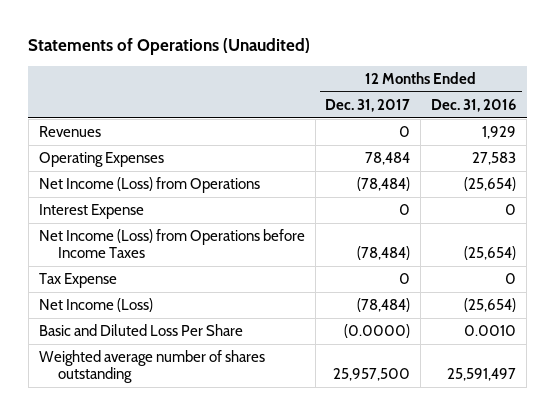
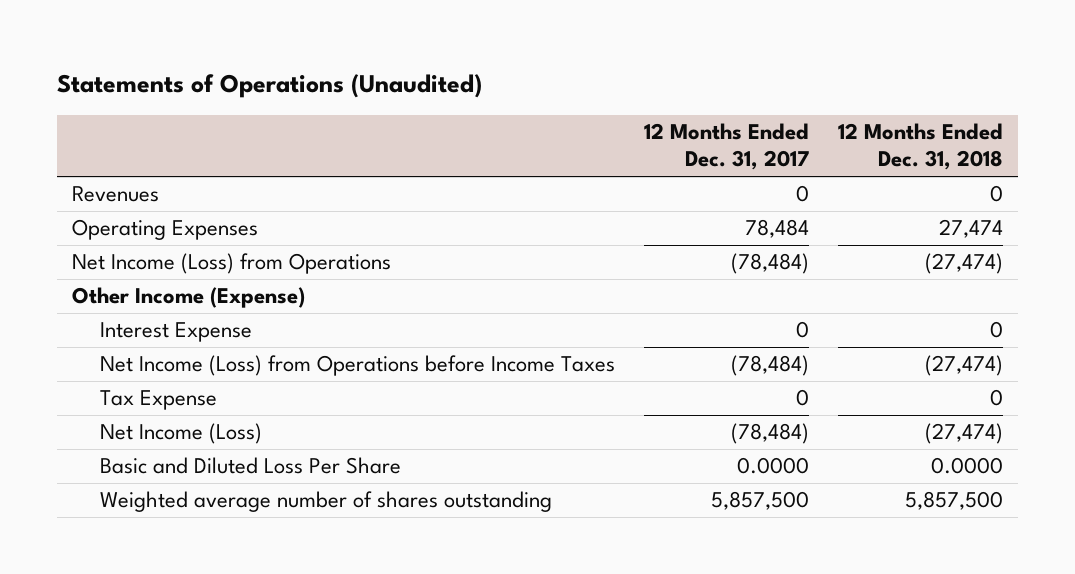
[431,98,517,112] Dec. 31, 2016 -> none
none -> [838,123,1004,171] 12 Months Ended Dec. 31, 2018
none -> [71,287,305,309] Other Income (Expense)
[344,324,411,339] (0.0000) -> [737,457,810,475] 0.0000
[333,368,411,382] 25,957,500 -> [711,491,810,511] 5,857,500

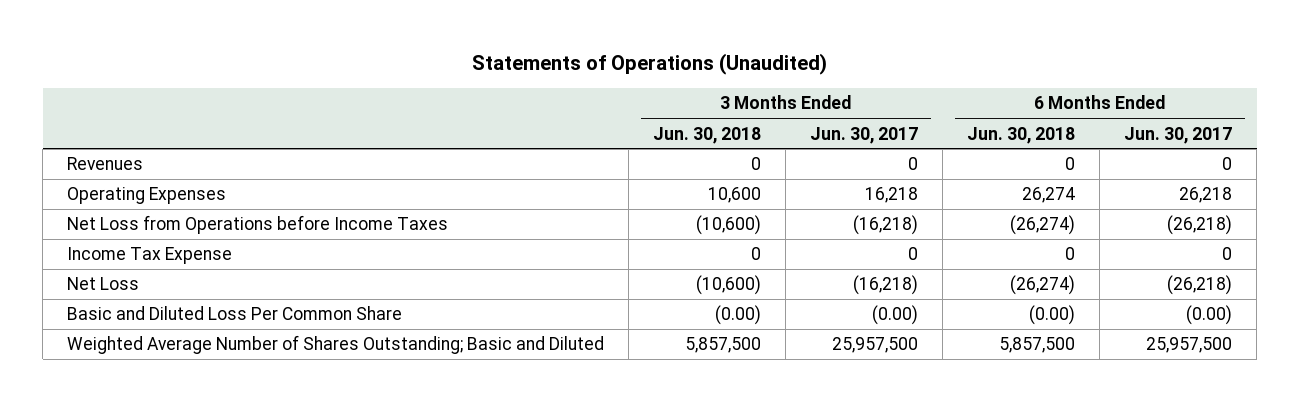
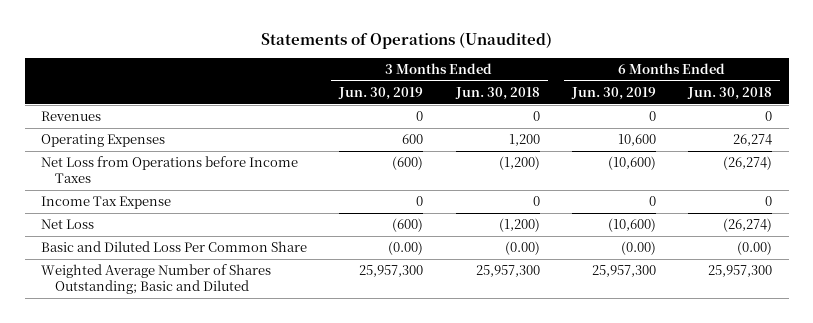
[810,126,919,144] Jun. 30, 2017 -> none
[1124,126,1233,144] Jun. 30, 2017 -> none
none -> [338,86,424,100] Jun. 30, 2019
none -> [570,86,656,100] Jun. 30, 2019
[708,187,762,204] 10,600 -> [508,134,540,147] 1,200
[696,215,762,236] (10,600) -> [498,156,540,171] (1,200)
[696,275,762,296] (10,600) -> [498,218,540,233] (1,200)
[685,337,762,354] 5,857,500 -> [475,265,540,278] 25,957,300
[999,337,1076,354] 5,857,500 -> [708,265,773,278] 25,957,300

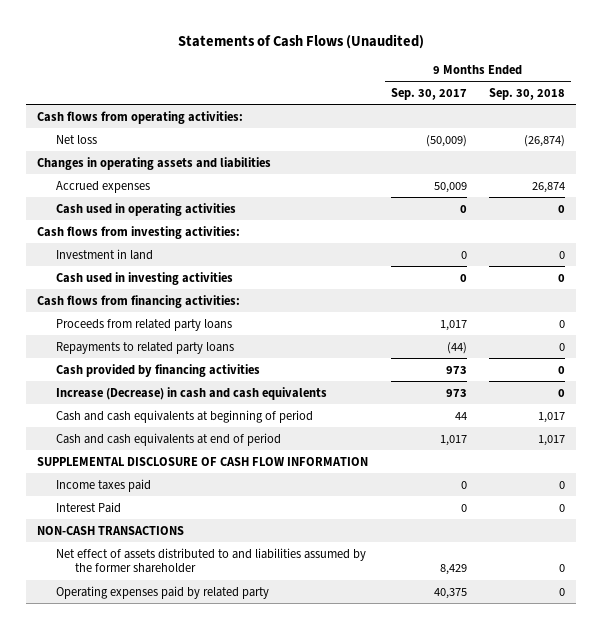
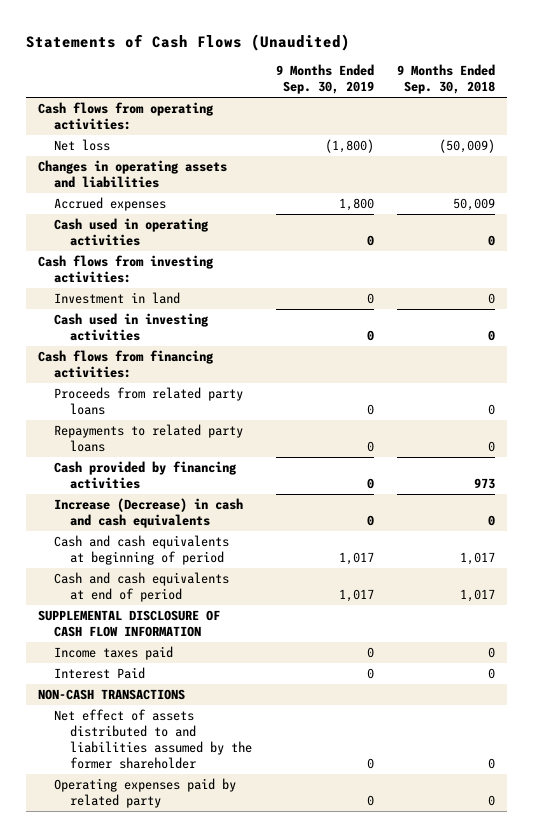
[390,88,467,101] Sep. 30, 2017 -> none
none -> [275,64,374,95] 9 Months Ended Sep. 30, 2019
[523,134,565,147] (26,874) -> [439,139,496,154] (50,009)
[531,181,565,193] 26,874 -> [453,198,496,212] 50,009
[557,365,565,374] 0 -> [474,478,496,490] 973

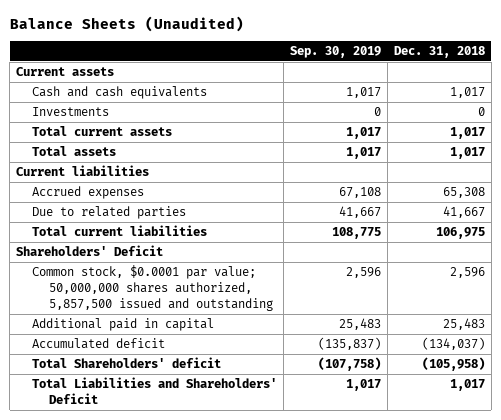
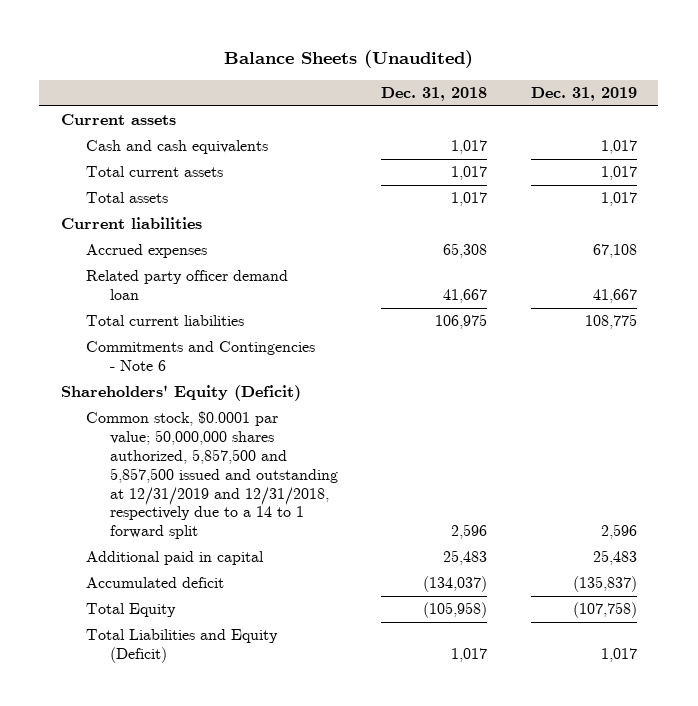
[290,46,382,59] Sep. 30, 2019 -> none
none -> [530,87,637,102] Dec. 31, 2019
[32,107,110,117] Investments -> none
[32,206,187,220] Due to related parties -> [85,270,288,301] Related party officer demand loan
none -> [85,341,315,372] Commitments and Contingencies - Note 6
[16,245,164,257] Shareholders' Deficit -> [61,385,302,402] Shareholders' Equity (Deficit)
[32,265,273,311] Common stock, $0.0001 par value; 50,000,000 shares authorized, 5,857,500 issued and outstanding -> [85,411,338,540] Common stock, $0.0001 par value; 50,000,000 shares authorized, 5,857,500 and 5,857,500 issued and outstanding at 12/31/2019 and 12/31/2018, respectively due to a 14 to 1 forward split
[32,357,222,369] Total Shareholders' deficit -> [85,603,176,618] Total Equity
[32,377,278,405] Total Liabilities and Shareholders' Deficit -> [85,629,278,664] Total Liabilities and Equity (Deficit)

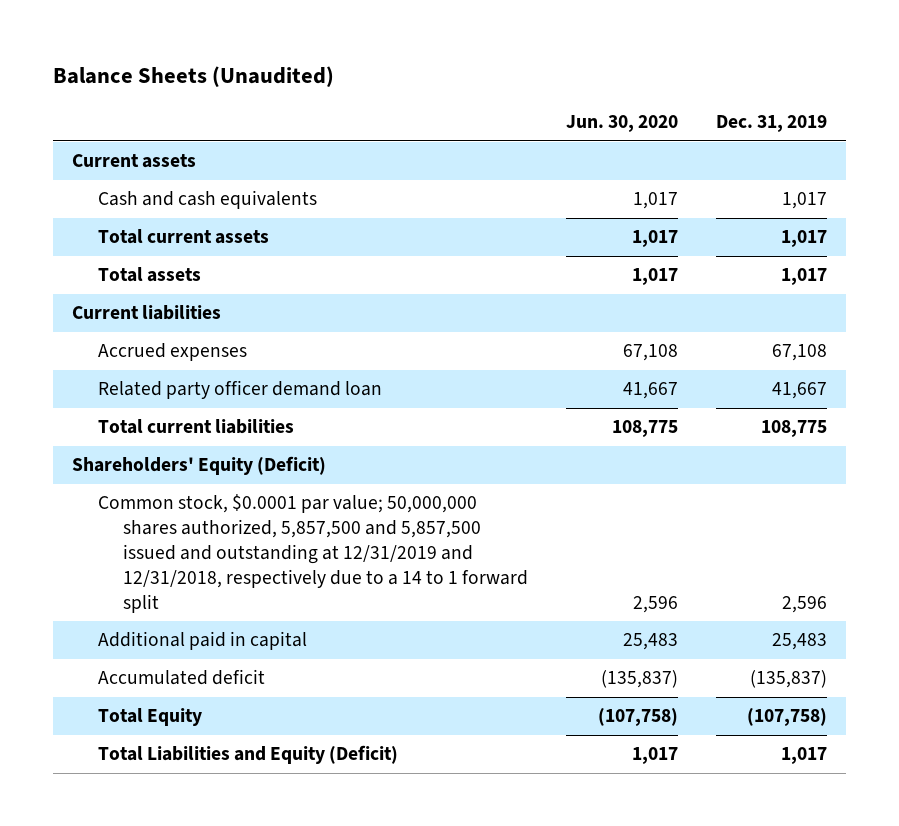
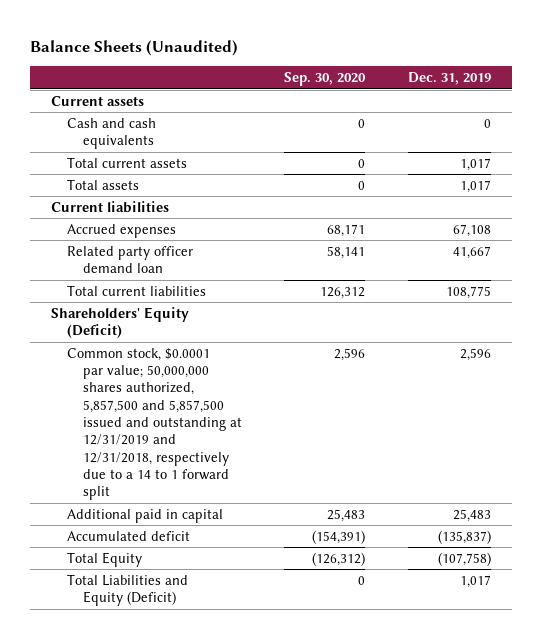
[565,115,678,133] Jun. 30, 2020 -> none
none -> [284,72,367,87] Sep. 30, 2020
[781,192,827,210] 1,017 -> [483,118,491,128] 0

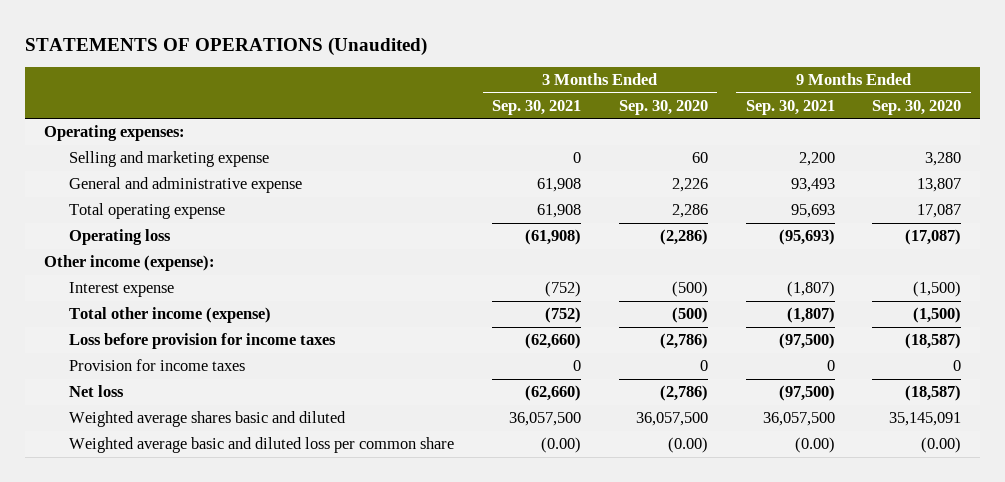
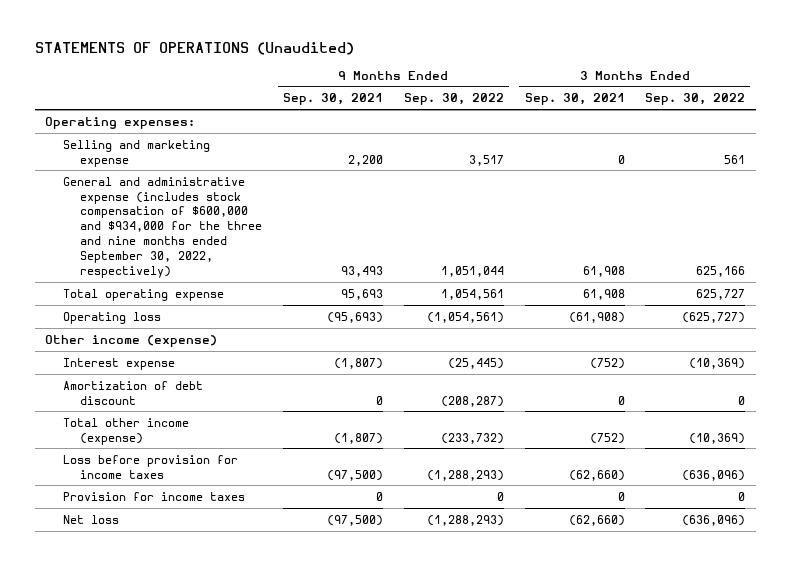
[618,100,708,116] Sep. 30, 2020 -> none
[872,100,962,116] Sep. 30, 2020 -> none
none -> [403,93,504,106] Sep. 30, 2022
none -> [645,93,746,106] Sep. 30, 2022
[69,177,303,194] General and administrative expense -> [62,176,263,278] General and administrative expense (includes stock compensation of $600,000 and $934,000 for the three and nine months ended September 30, 2022, respectively)
[43,255,215,272] Other income (expense): -> [45,334,218,347] Other income (expense)
none -> [62,380,203,405] Amortization of debt discount
[69,411,347,428] Weighted average shares basic and diluted -> none
[69,437,455,454] Weighted average basic and diluted loss per common share -> none

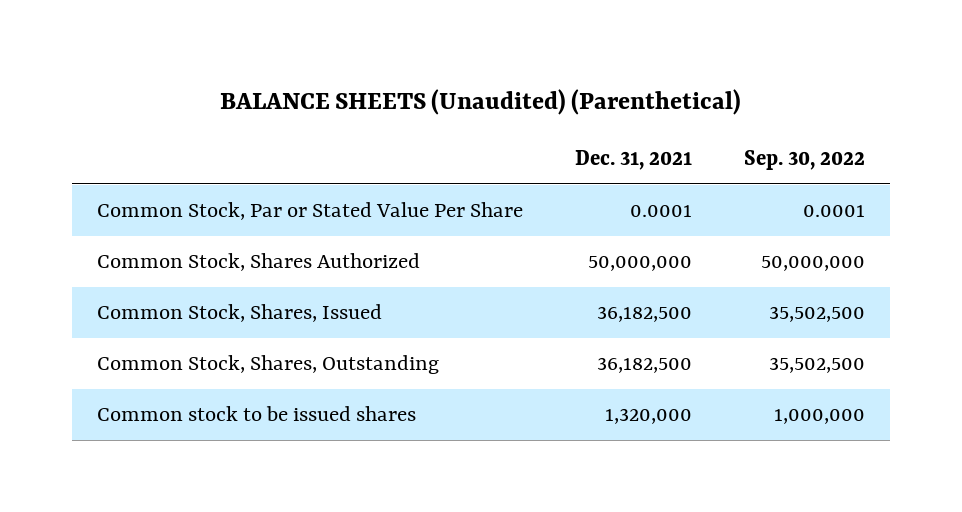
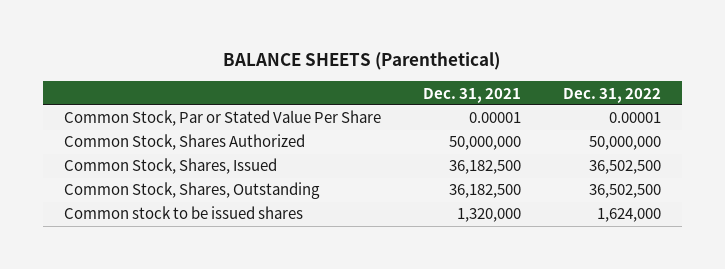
[220,89,742,116] BALANCE SHEETS (Unaudited) (Parenthetical) -> [223,52,501,71] BALANCE SHEETS (Parenthetical)
[743,150,865,171] Sep. 30, 2022 -> none
none -> [562,87,661,103] Dec. 31, 2022
[630,205,693,218] 0.0001 -> [468,112,521,124] 0.00001

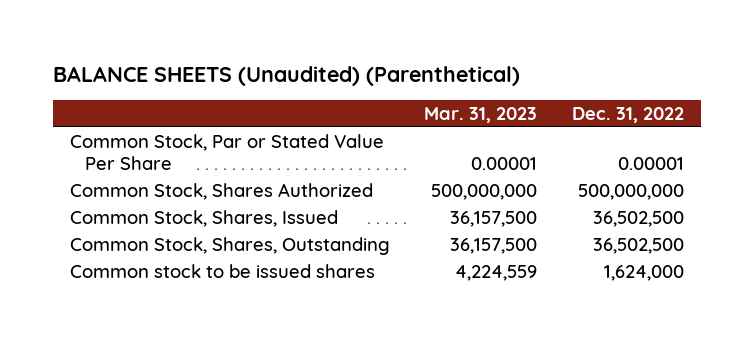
[223,52,501,71] BALANCE SHEETS (Parenthetical) -> [52,65,520,86] BALANCE SHEETS (Unaudited) (Parenthetical)
[422,87,521,103] Dec. 31, 2021 -> none
none -> [424,107,538,124] Mar. 31, 2023
[588,136,661,151] 50,000,000 -> [577,184,684,201] 500,000,000

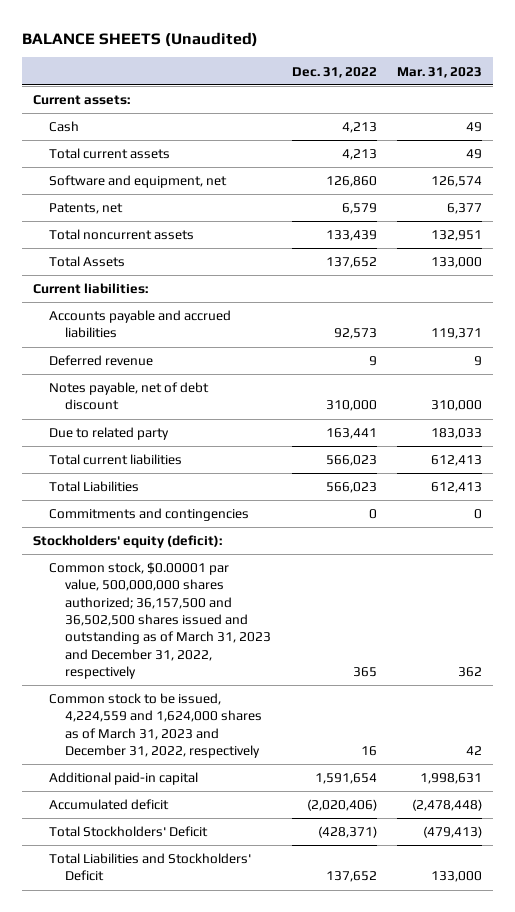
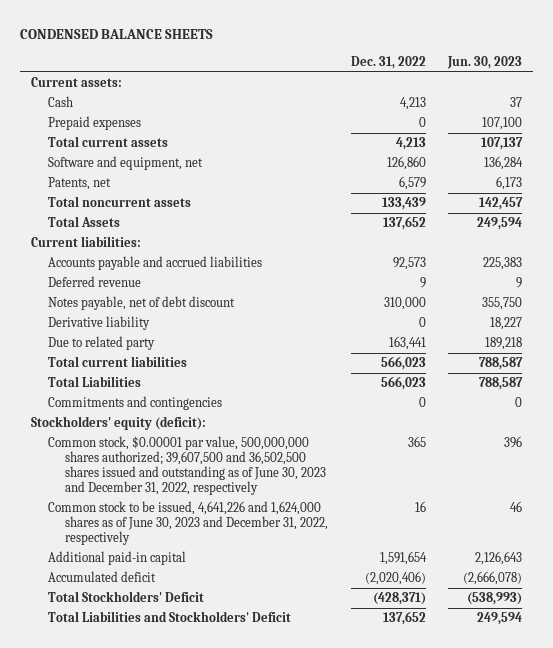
[22,31,259,47] BALANCE SHEETS (Unaudited) -> [20,29,214,40] CONDENSED BALANCE SHEETS
[397,66,483,78] Mar. 31, 2023 -> none
none -> [447,55,523,69] Jun. 30, 2023
none -> [48,116,142,131] Prepaid expenses
none -> [48,316,151,331] Derivative liability
[48,562,271,679] Common stock, $0.00001 par value, 500,000,000 shares authorized; 36,157,500 and 36,502,500 shares issued and outstanding as of March 31, 2023 and December 31, 2022, respectively -> [48,436,327,495] Common stock, $0.00001 par value, 500,000,000 shares authorized; 39,607,500 and 36,502,500 shares issued and outstanding as of June 30, 2023 and December 31, 2022, respectively
[48,693,262,758] Common stock to be issued, 4,224,559 and 1,624,000 shares as of March 31, 2023 and December 31, 2022, respectively -> [48,501,329,545] Common stock to be issued, 4,641,226 and 1,624,000 shares as of June 30, 2023 and December 31, 2022, respectively

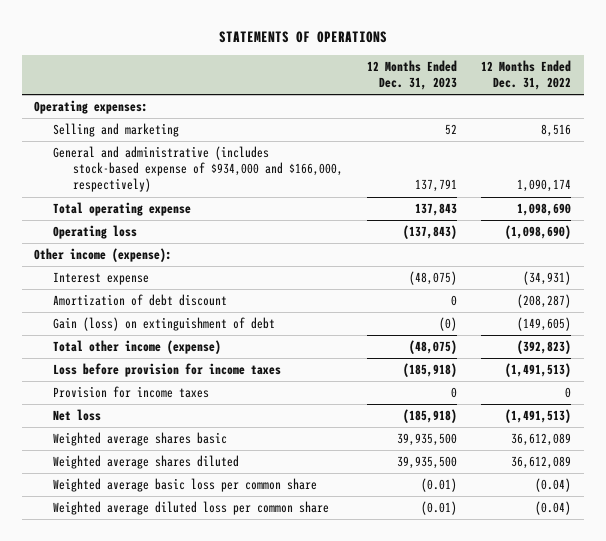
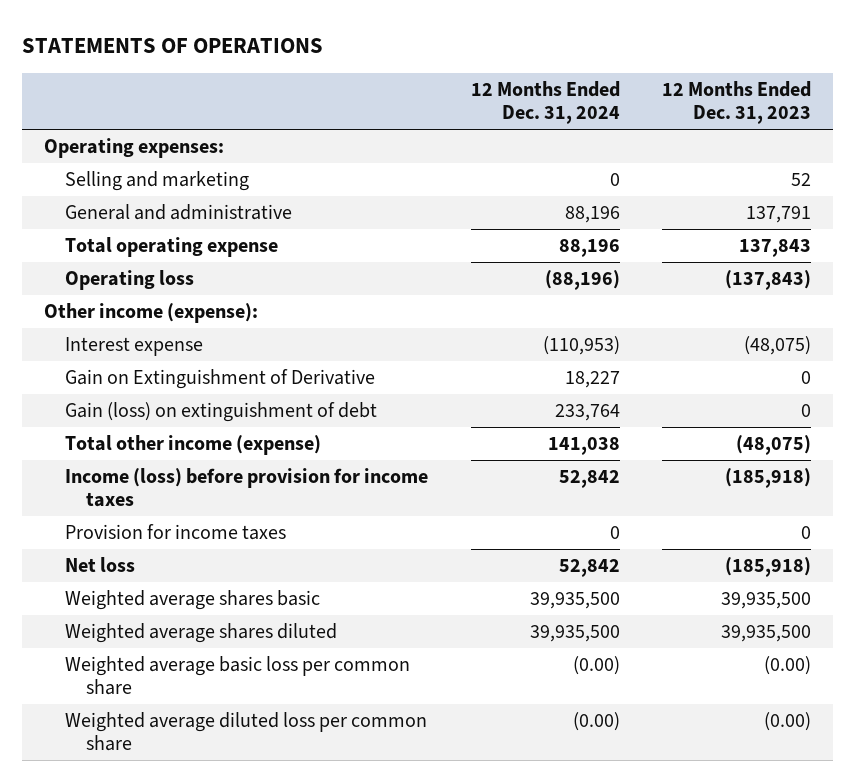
[481,60,572,91] 12 Months Ended Dec. 31, 2022 -> none
none -> [470,80,620,125] 12 Months Ended Dec. 31, 2024
[53,146,343,193] General and administrative (includes stock-based expense of $934,000 and $166,000, respectively) -> [64,203,292,220] General and administrative
[53,294,228,307] Amortization of debt discount -> none
none -> [64,368,375,389] Gain on Extinguishment of Derivative
[439,317,458,332] (0) -> [801,403,812,417] 0
[53,363,282,378] Loss before provision for income taxes -> [64,467,428,508] Income (loss) before provision for income taxes
[421,478,458,493] (0.01) -> [764,655,812,675] (0.00)
[421,501,458,516] (0.01) -> [764,711,812,731] (0.00)

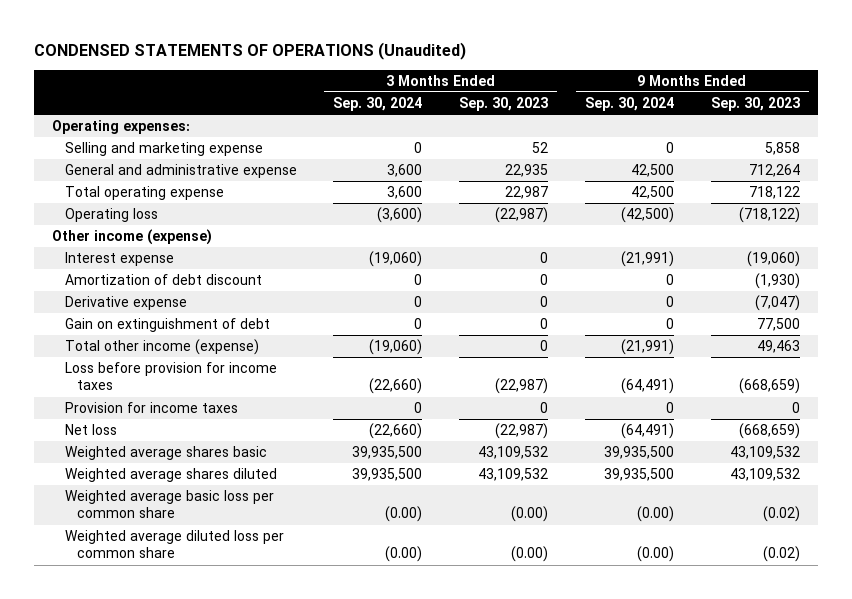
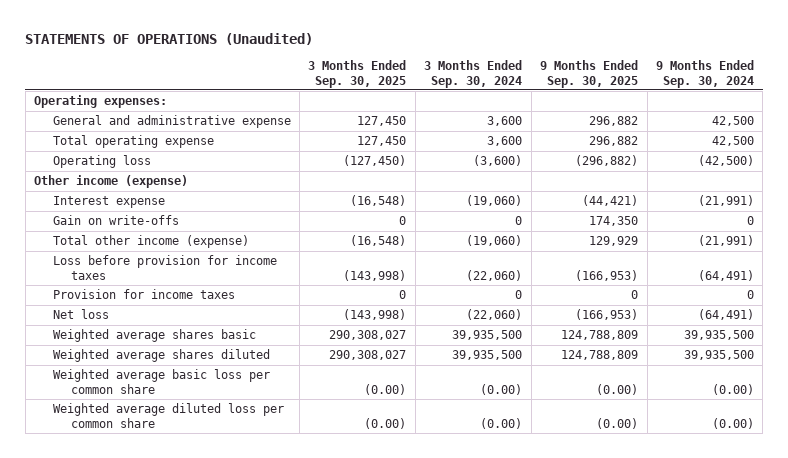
[33,41,466,60] CONDENSED STATEMENTS OF OPERATIONS (Unaudited) -> [25,32,314,45] STATEMENTS OF OPERATIONS (Unaudited)
[459,97,549,112] Sep. 30, 2023 -> none
[710,97,800,112] Sep. 30, 2023 -> none
none -> [308,59,407,88] 3 Months Ended Sep. 30, 2025
none -> [540,59,639,88] 9 Months Ended Sep. 30, 2025
[64,142,263,157] Selling and marketing expense -> none
[64,274,262,286] Amortization of debt discount -> none
[64,296,187,311] Derivative expense -> none
[64,318,270,333] Gain on extinguishment of debt -> none
none -> [52,215,179,226] Gain on write-offs
[369,378,423,395] (22,660) -> [466,269,523,281] (22,060)
[369,423,423,440] (22,660) -> [466,309,523,321] (22,060)

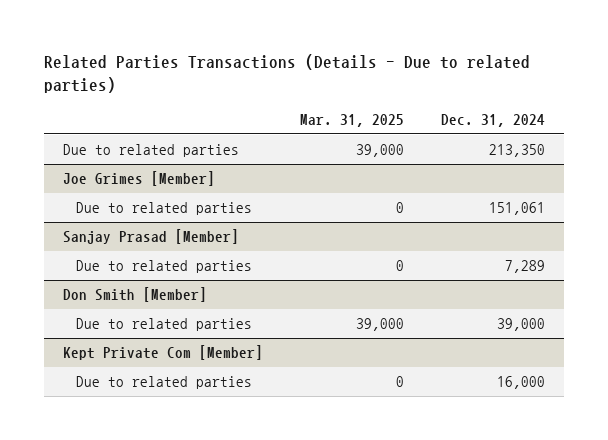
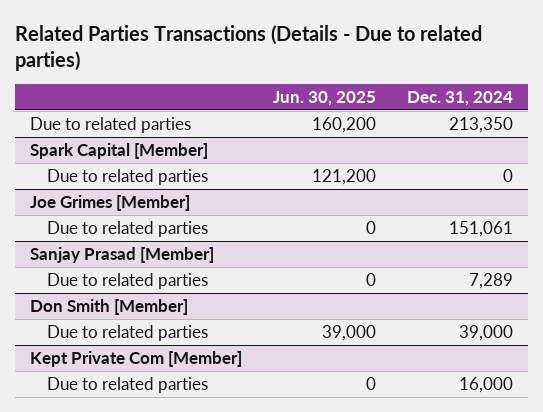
[299,113,404,127] Mar. 31, 2025 -> none
none -> [272,90,376,106] Jun. 30, 2025
none -> [30,142,209,159] Spark Capital [Member]
none -> [47,168,209,185] Due to related parties

